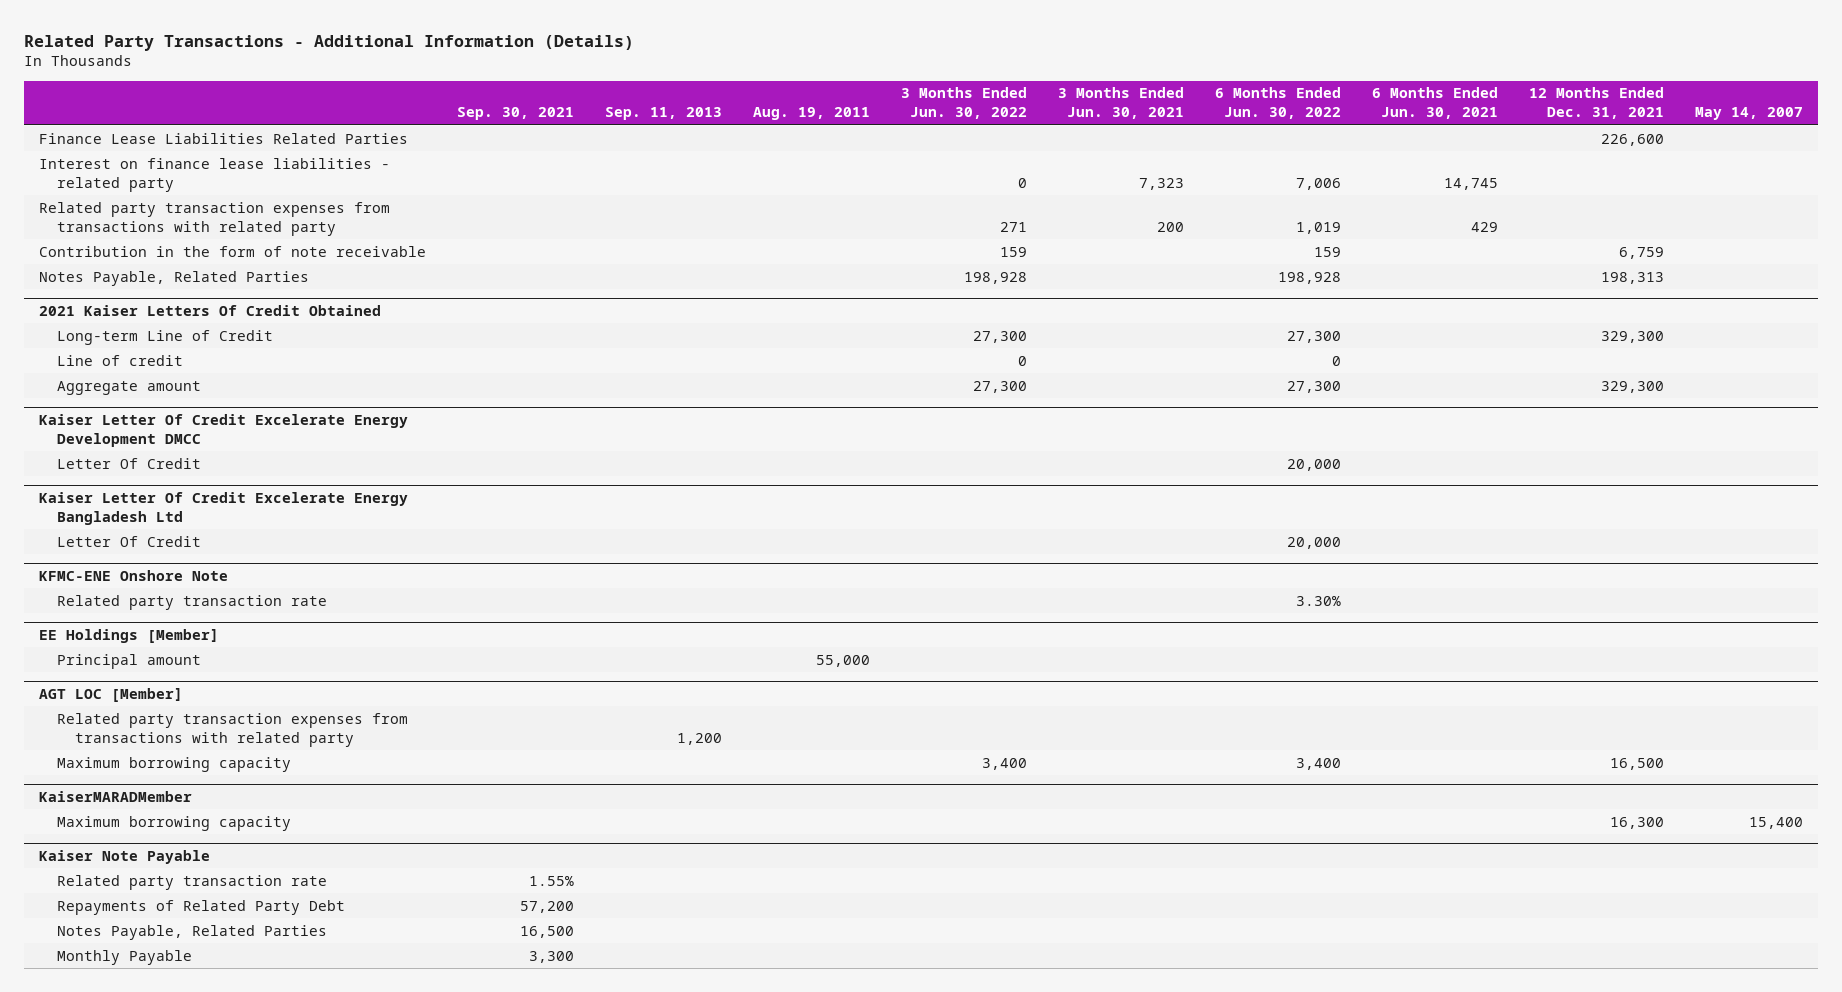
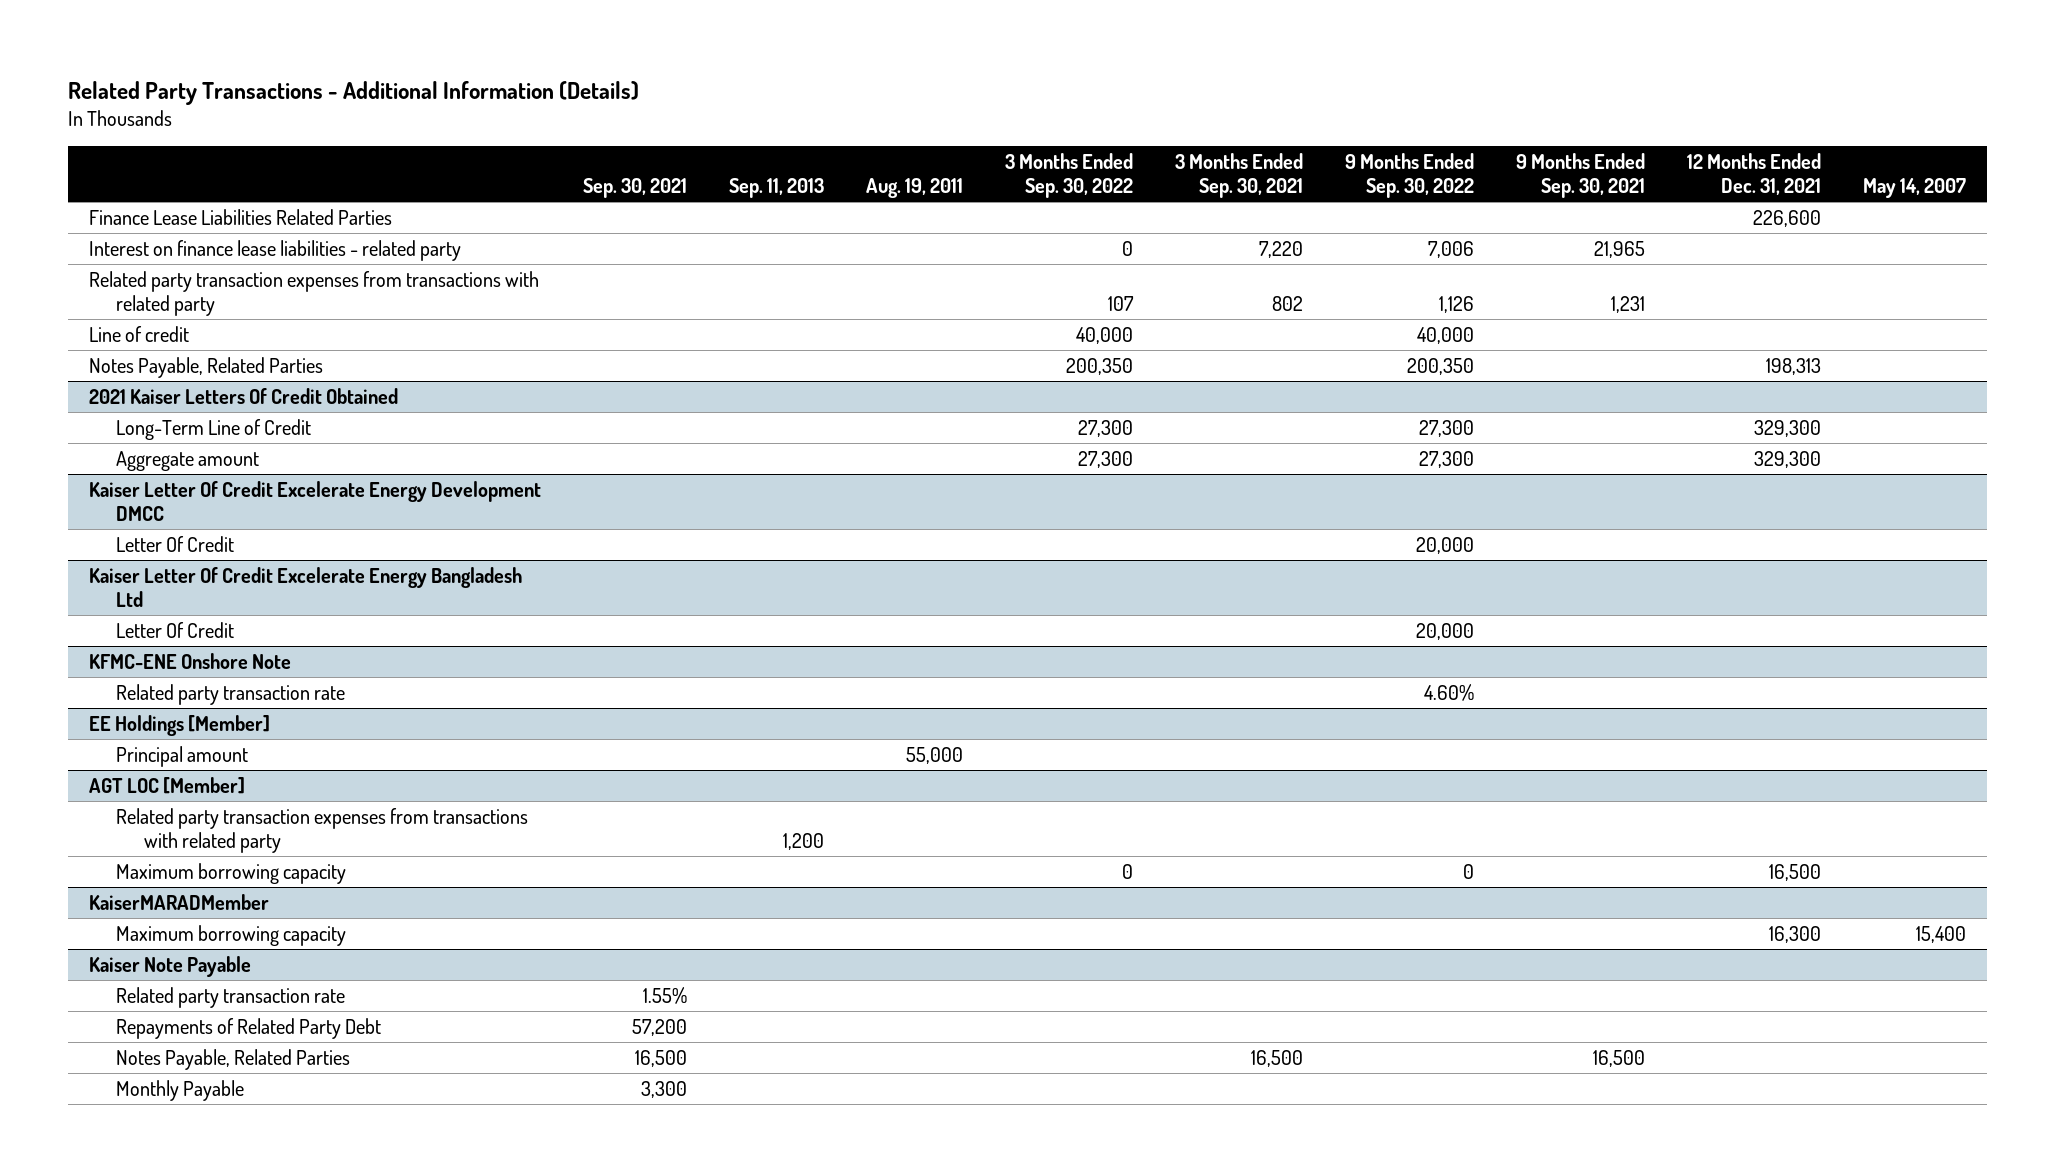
[901,87,1028,120] 3 Months Ended Jun. 30, 2022 -> none
[1057,87,1184,120] 3 Months Ended Jun. 30, 2021 -> none
[1214,87,1341,120] 6 Months Ended Jun. 30, 2022 -> none
[1371,87,1498,120] 6 Months Ended Jun. 30, 2021 -> none
none -> [1005,152,1134,199] 3 Months Ended Sep. 30, 2022
none -> [1175,152,1304,199] 3 Months Ended Sep. 30, 2021
none -> [1345,152,1475,199] 9 Months Ended Sep. 30, 2022
none -> [1516,152,1646,199] 9 Months Ended Sep. 30, 2021
[39,245,427,257] Contribution in the form of note receivable -> none
none -> [88,325,189,342] Line of credit
[57,354,184,366] Line of credit -> none
[57,329,274,345] Long-term Line of Credit -> [116,418,312,440] Long-Term Line of Credit

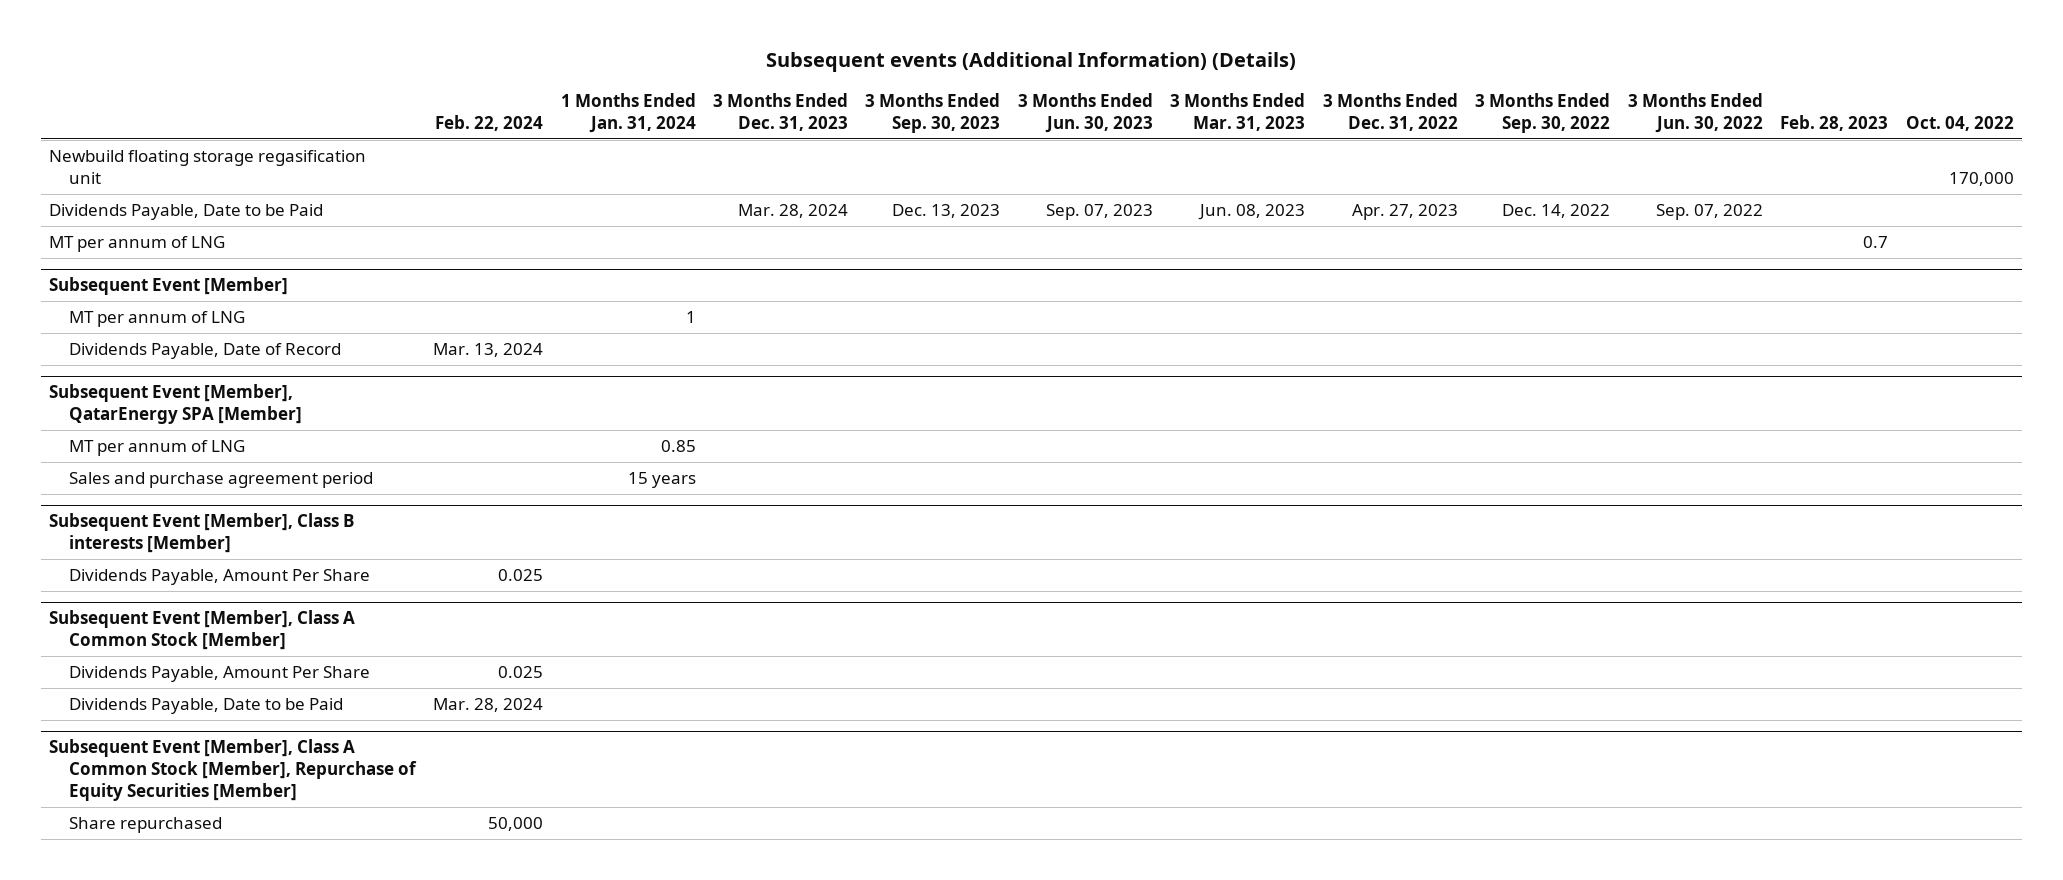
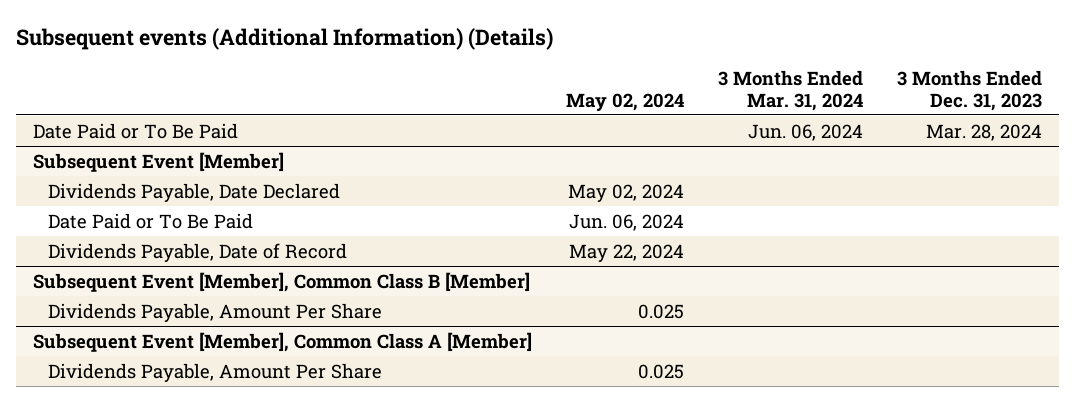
[435,114,544,131] Feb. 22, 2024 -> none
[560,92,696,133] 1 Months Ended Jan. 31, 2024 -> none
[865,92,1001,133] 3 Months Ended Sep. 30, 2023 -> none
[1017,92,1153,133] 3 Months Ended Jun. 30, 2023 -> none
[1170,92,1306,131] 3 Months Ended Mar. 31, 2023 -> none
[1322,92,1458,131] 3 Months Ended Dec. 31, 2022 -> none
[1475,92,1611,133] 3 Months Ended Sep. 30, 2022 -> none
[1627,92,1763,133] 3 Months Ended Jun. 30, 2022 -> none
[1780,114,1889,131] Feb. 28, 2023 -> none
[1905,115,2014,131] Oct. 04, 2022 -> none
none -> [565,92,684,111] May 02, 2024
none -> [717,69,863,111] 3 Months Ended Mar. 31, 2024
[49,150,367,185] Newbuild floating storage regasification unit -> none
[49,236,226,253] MT per annum of LNG -> none
[49,204,324,221] Dividends Payable, Date to be Paid -> [32,122,238,139] Date Paid or To Be Paid
[68,311,245,328] MT per annum of LNG -> none
none -> [47,182,340,202] Dividends Payable, Date Declared
none -> [47,212,253,229] Date Paid or To Be Paid
[49,384,302,425] Subsequent Event [Member], QatarEnergy SPA [Member] -> none
[68,440,245,457] MT per annum of LNG -> none
[68,472,373,489] Sales and purchase agreement period -> none
[49,513,355,554] Subsequent Event [Member], Class B interests [Member] -> [32,271,530,292] Subsequent Event [Member], Common Class B [Member]
[49,610,356,651] Subsequent Event [Member], Class A Common Stock [Member] -> [32,331,532,352] Subsequent Event [Member], Common Class A [Member]
[68,698,343,715] Dividends Payable, Date to be Paid -> none
[49,739,417,802] Subsequent Event [Member], Class A Common Stock [Member], Repurchase of Equity Securities [Member] -> none
[68,817,222,834] Share repurchased -> none

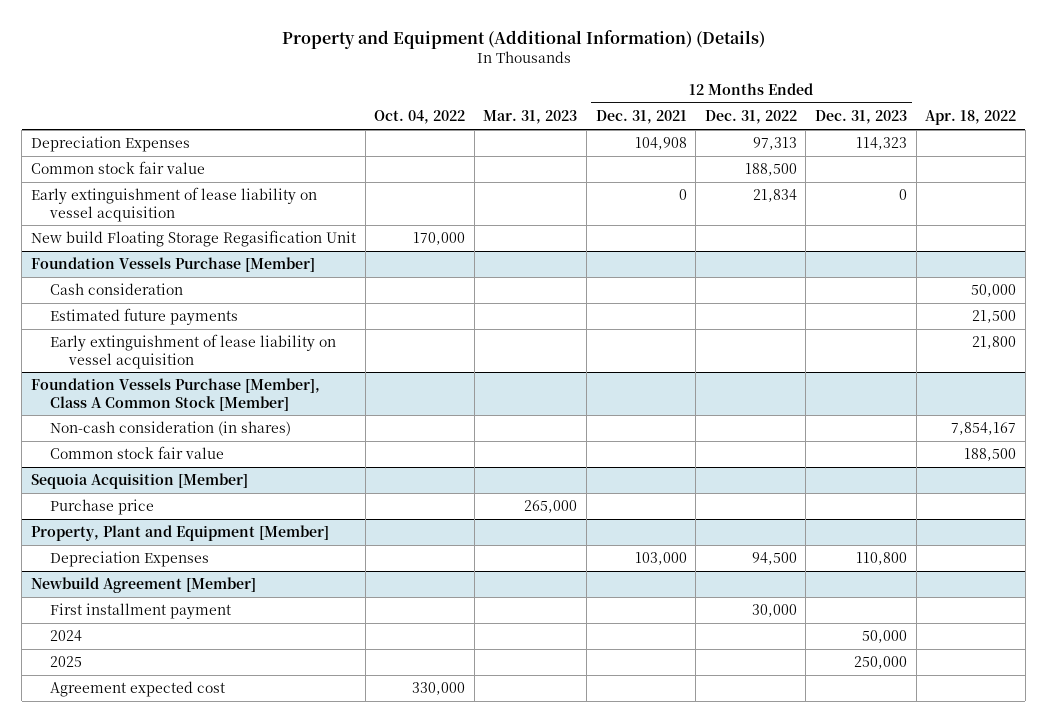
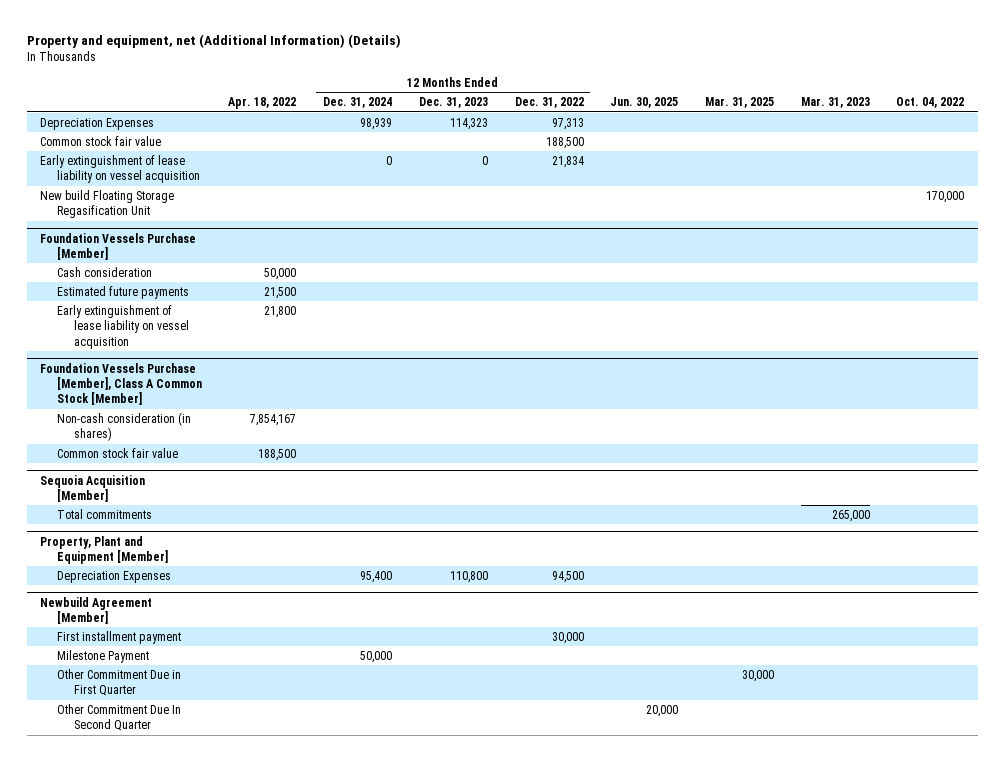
[281,29,765,49] Property and Equipment (Additional Information) (Details) -> [26,34,401,49] Property and equipment, net (Additional Information) (Details)
[595,110,687,125] Dec. 31, 2021 -> none
none -> [323,97,393,109] Dec. 31, 2024
none -> [610,97,679,109] Jun. 30, 2025
none -> [704,97,774,109] Mar. 31, 2025
[50,499,155,516] Purchase price -> [56,508,152,519] Total commitments
[50,630,83,642] 2024 -> none
[50,656,83,668] 2025 -> none
[50,681,226,698] Agreement expected cost -> none
none -> [56,649,149,663] Milestone Payment
none -> [56,668,181,697] Other Commitment Due in First Quarter
none -> [56,703,181,732] Other Commitment Due In Second Quarter

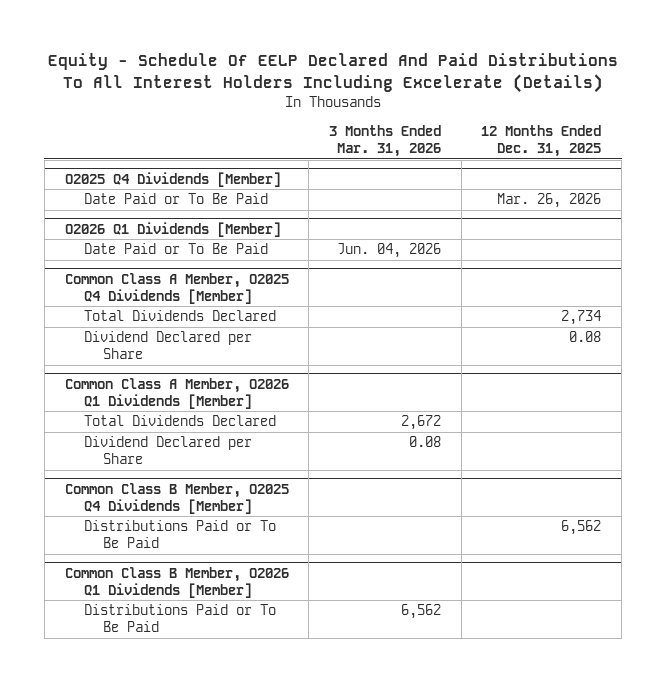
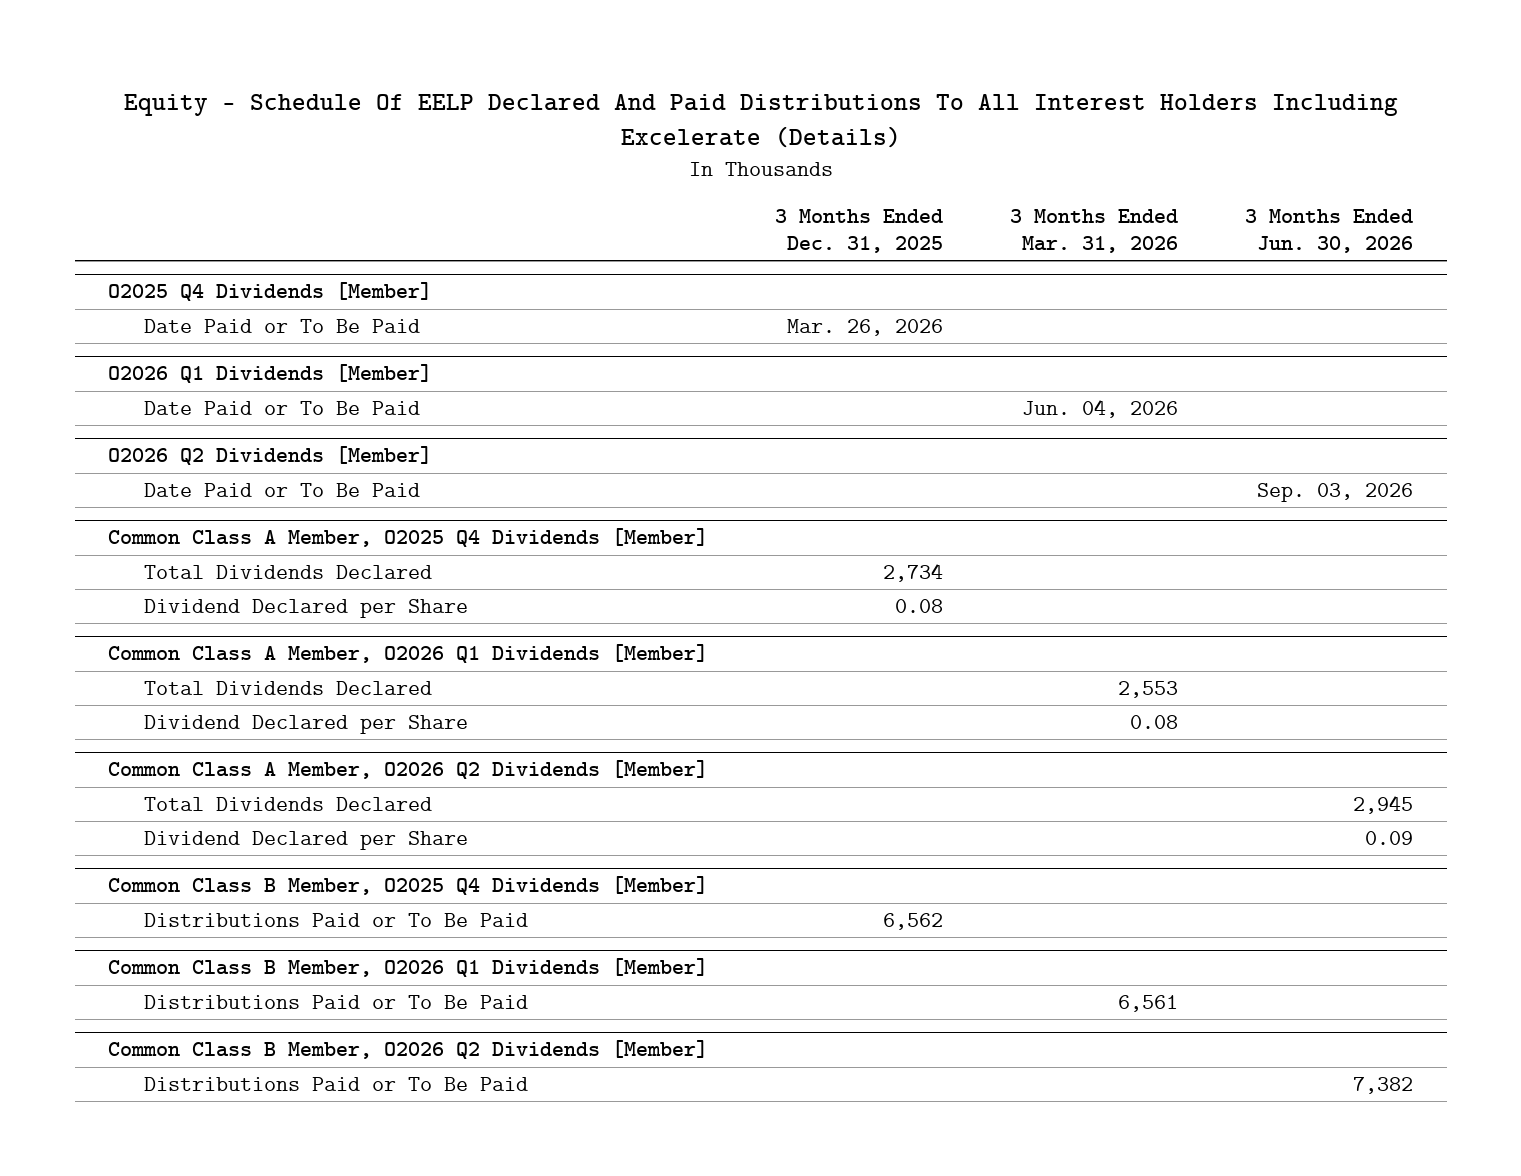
[481,125,602,158] 12 Months Ended Dec. 31, 2025 -> none
none -> [775,209,944,253] 3 Months Ended Dec. 31, 2025
none -> [1245,209,1414,253] 3 Months Ended Jun. 30, 2026
none -> [108,446,433,466] O2026 Q2 Dividends [Member]
none -> [143,483,420,498] Date Paid or To Be Paid
[400,415,441,431] 2,672 -> [1118,681,1179,699] 2,553
none -> [108,760,709,780] Common Class A Member, O2026 Q2 Dividends [Member]
none -> [143,797,432,812] Total Dividends Declared
none -> [143,831,468,851] Dividend Declared per Share
[400,604,441,620] 6,562 -> [1118,995,1179,1013] 6,561
none -> [108,1040,709,1060] Common Class B Member, O2026 Q2 Dividends [Member]
none -> [143,1077,528,1092] Distributions Paid or To Be Paid

